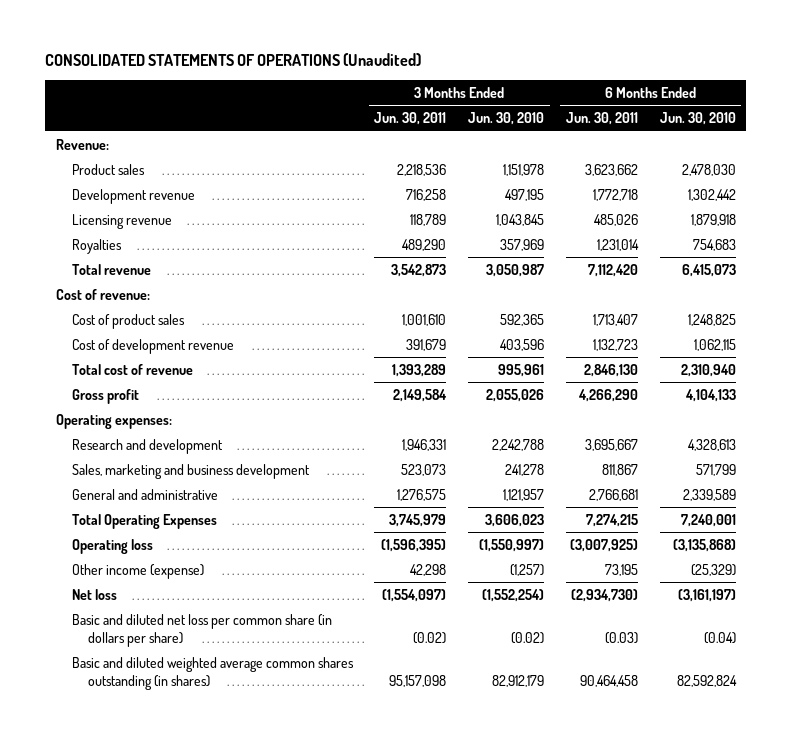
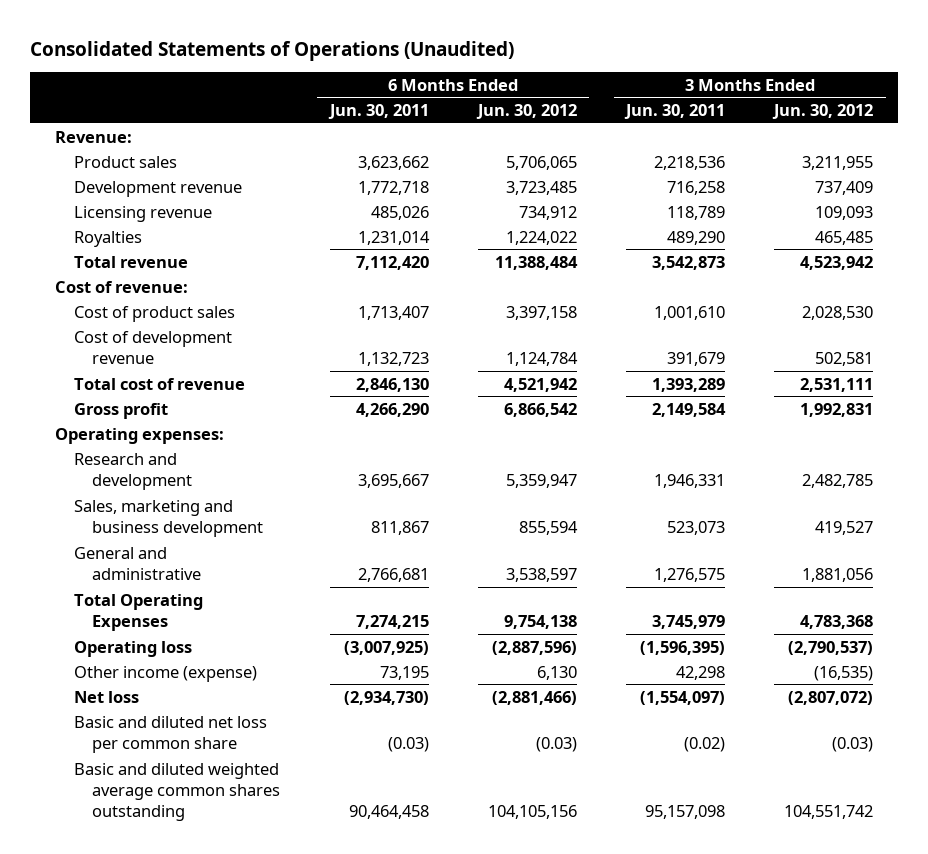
[44,53,421,67] CONSOLIDATED STATEMENTS OF OPERATIONS (Unaudited) -> [30,40,515,61] Consolidated Statements of Operations (Unaudited)
[468,112,545,126] Jun. 30, 2010 -> none
[659,112,736,126] Jun. 30, 2010 -> none
none -> [475,103,577,119] Jun. 30, 2012
none -> [772,103,874,119] Jun. 30, 2012
[71,613,332,647] Basic and diluted net loss per common share (in dollars per share) -> [73,715,267,753] Basic and diluted net loss per common share
[71,656,354,690] Basic and diluted weighted average common shares outstanding (in shares) -> [73,762,281,821] Basic and diluted weighted average common shares outstanding

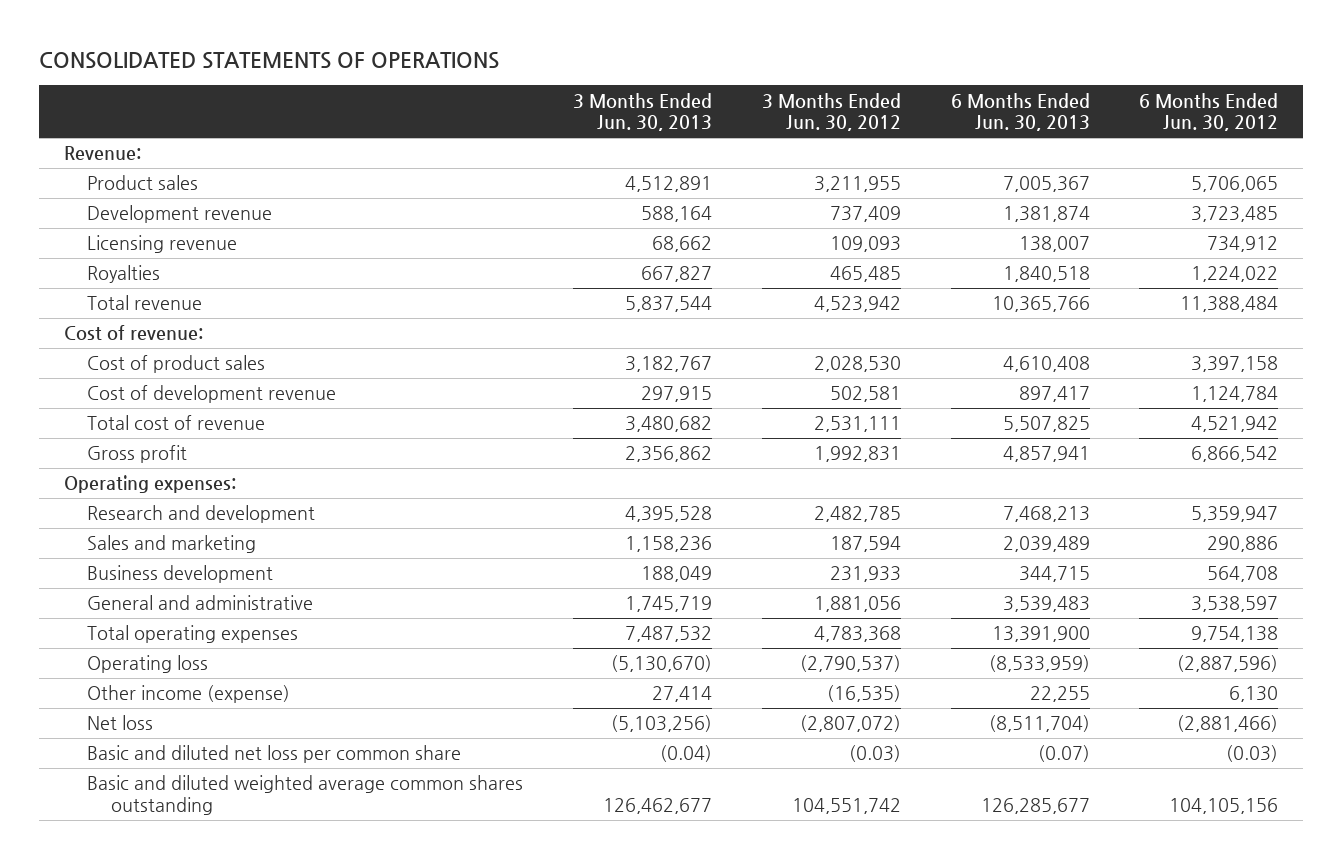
[30,40,515,61] Consolidated Statements of Operations (Unaudited) -> [38,52,499,70] CONSOLIDATED STATEMENTS OF OPERATIONS
[327,103,429,119] Jun. 30, 2011 -> none
[624,103,726,119] Jun. 30, 2011 -> none
none -> [572,92,712,132] 3 Months Ended Jun. 30, 2013
none -> [950,92,1090,132] 6 Months Ended Jun. 30, 2013
[73,499,264,537] Sales, marketing and business development -> [87,535,257,554] Sales and marketing
[518,520,578,535] 855,594 -> [1207,536,1279,553] 290,886
[815,520,874,535] 419,527 -> [829,536,901,553] 187,594
none -> [87,565,274,584] Business development
[73,593,203,631] Total Operating Expenses -> [87,625,299,644] Total operating expenses

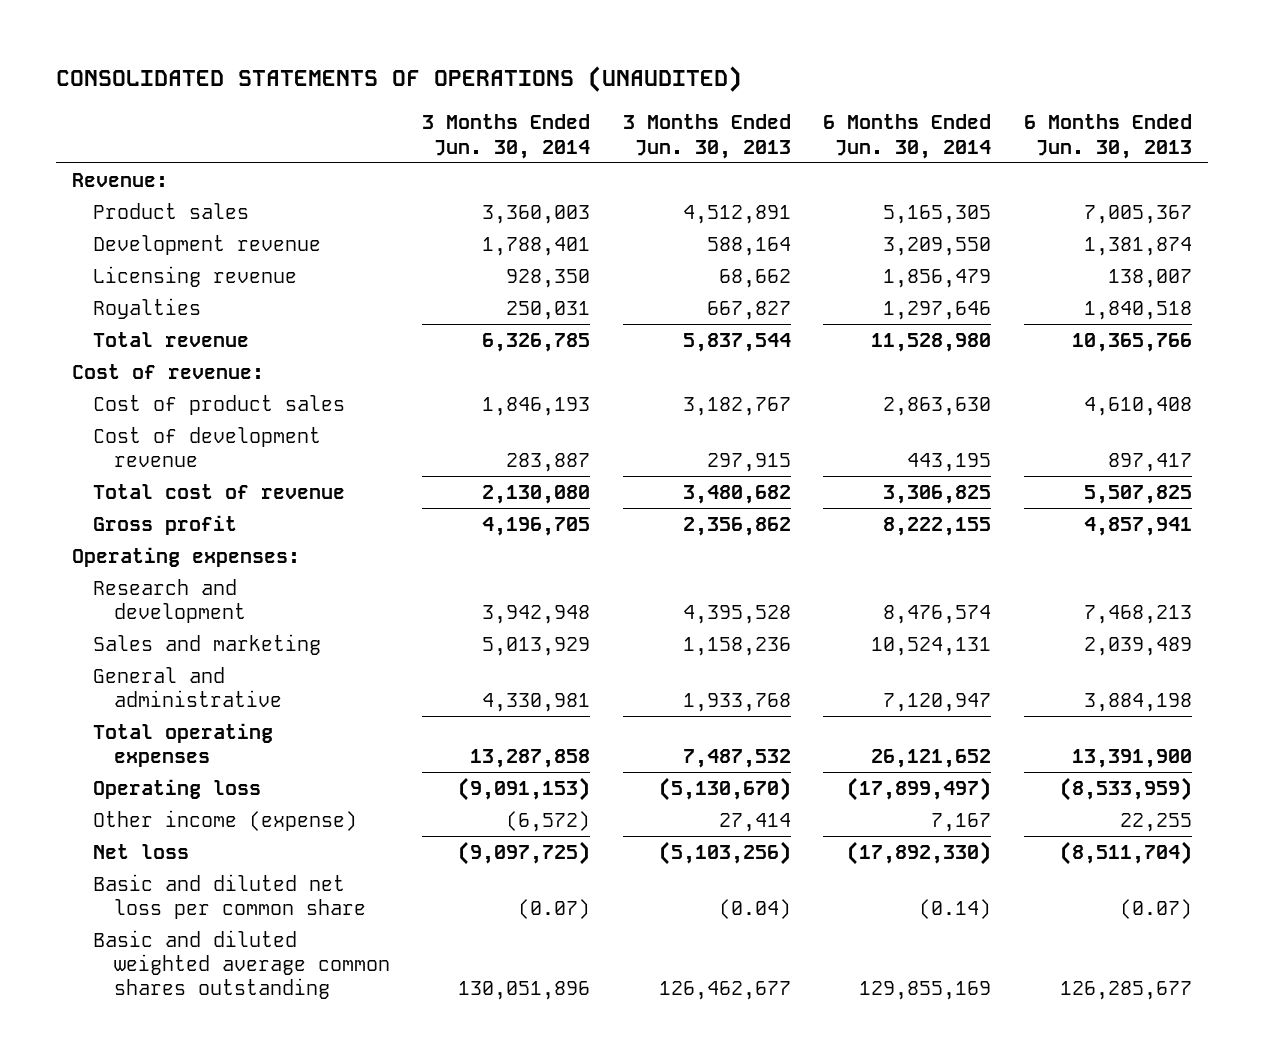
[38,52,499,70] CONSOLIDATED STATEMENTS OF OPERATIONS -> [55,66,742,93] CONSOLIDATED STATEMENTS OF OPERATIONS (UNAUDITED)
[761,92,901,132] 3 Months Ended Jun. 30, 2012 -> none
[1139,92,1279,132] 6 Months Ended Jun. 30, 2012 -> none
none -> [422,114,591,159] 3 Months Ended Jun. 30, 2014
none -> [823,114,992,159] 6 Months Ended Jun. 30, 2014
[87,565,274,584] Business development -> none
[624,596,712,613] 1,745,719 -> [682,693,791,713] 1,933,768
[1002,596,1090,613] 3,539,483 -> [1083,693,1192,713] 3,884,198

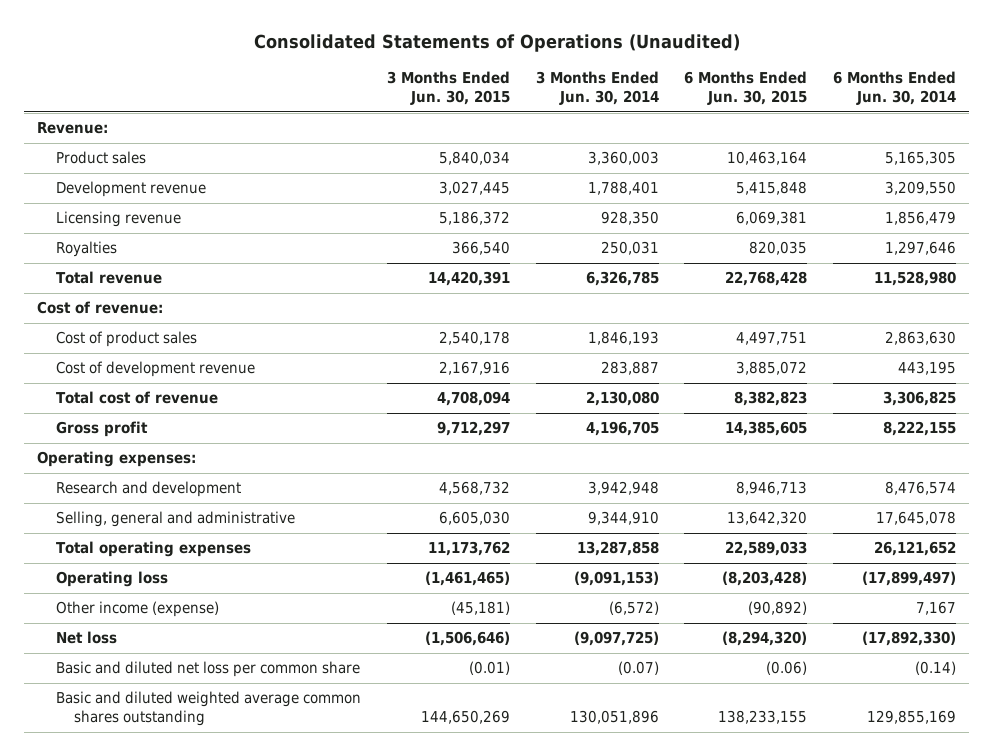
[55,66,742,93] CONSOLIDATED STATEMENTS OF OPERATIONS (UNAUDITED) -> [253,33,740,52] Consolidated Statements of Operations (Unaudited)
[622,114,791,159] 3 Months Ended Jun. 30, 2013 -> none
[1023,114,1192,159] 6 Months Ended Jun. 30, 2013 -> none
none -> [386,71,510,106] 3 Months Ended Jun. 30, 2015
none -> [684,71,808,106] 6 Months Ended Jun. 30, 2015
[92,634,321,656] Sales and marketing -> none
[92,667,283,708] General and administrative -> [55,511,295,528] Selling, general and administrative
[482,693,591,713] 4,330,981 -> [587,511,659,526] 9,344,910
[883,693,992,713] 7,120,947 -> [876,511,957,526] 17,645,078

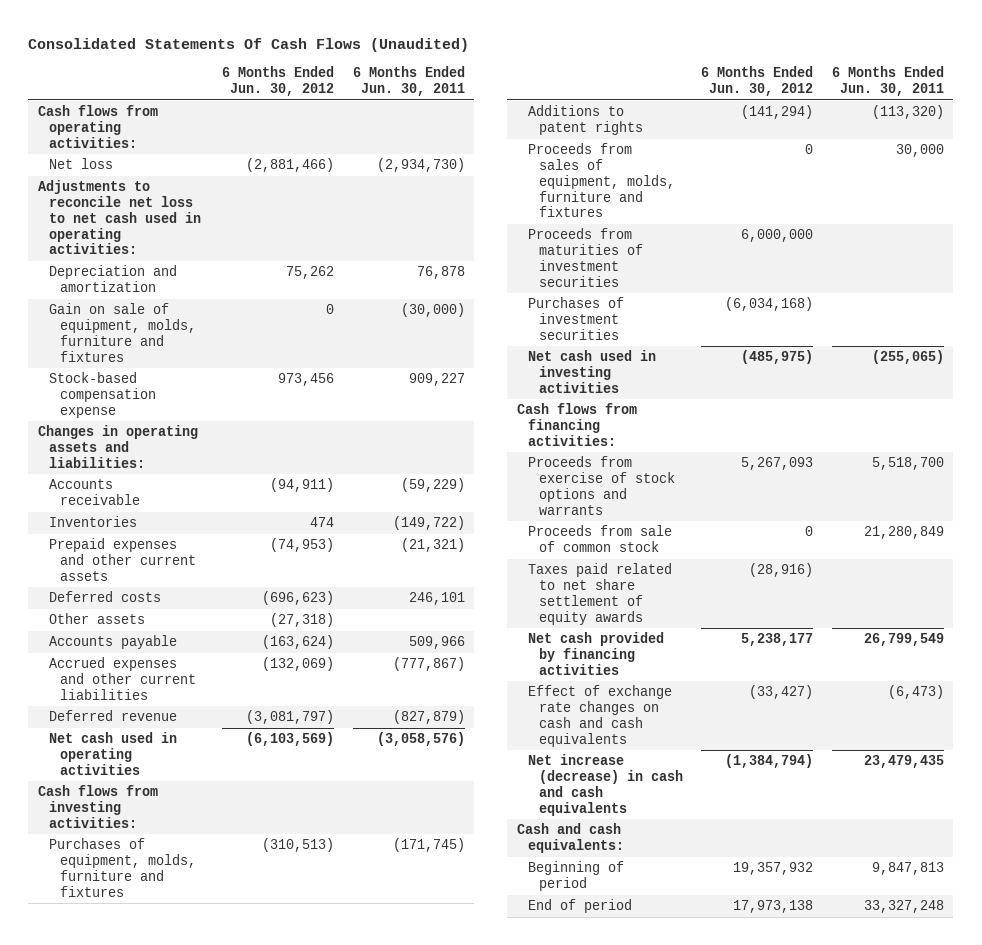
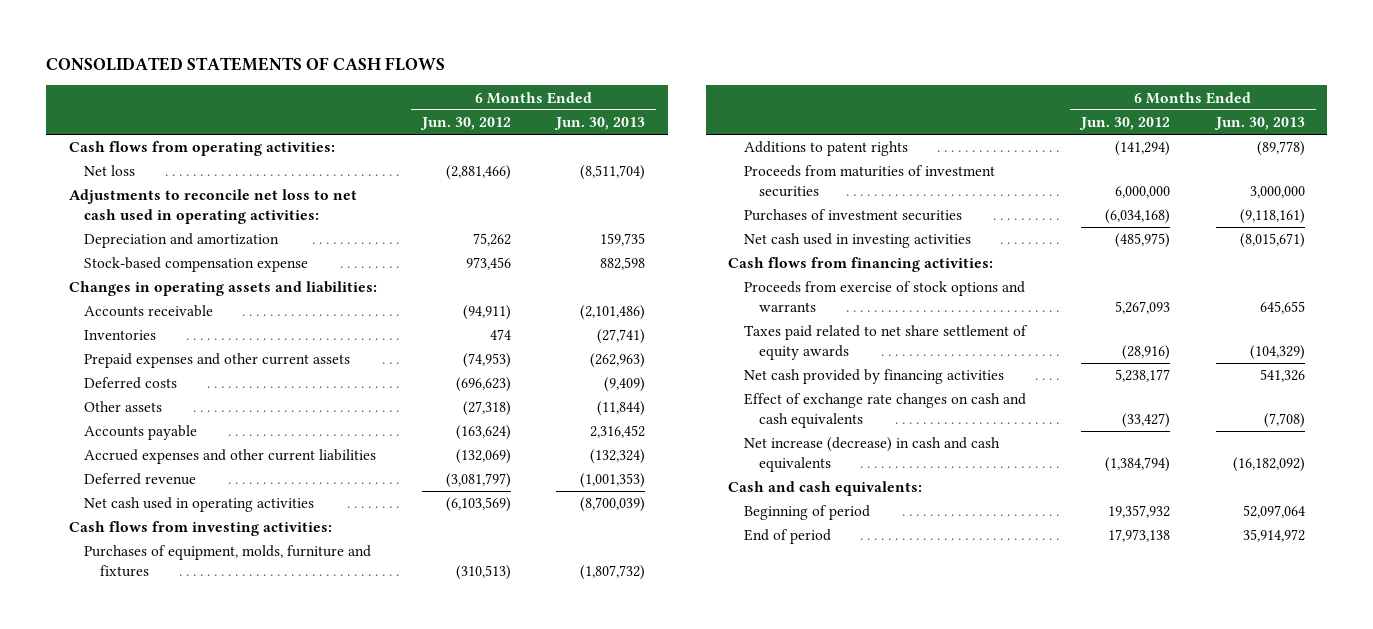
[28,37,470,52] Consolidated Statements Of Cash Flows (Unaudited) -> [46,57,446,72] CONSOLIDATED STATEMENTS OF CASH FLOWS
[352,66,465,97] 6 Months Ended Jun. 30, 2011 -> none
none -> [554,116,646,130] Jun. 30, 2013
[48,303,196,362] Gain on sale of equipment, molds, furniture and fixtures -> none
[527,143,675,218] Proceeds from sales of equipment, molds, furniture and fixtures -> none
[527,525,672,553] Proceeds from sale of common stock -> none

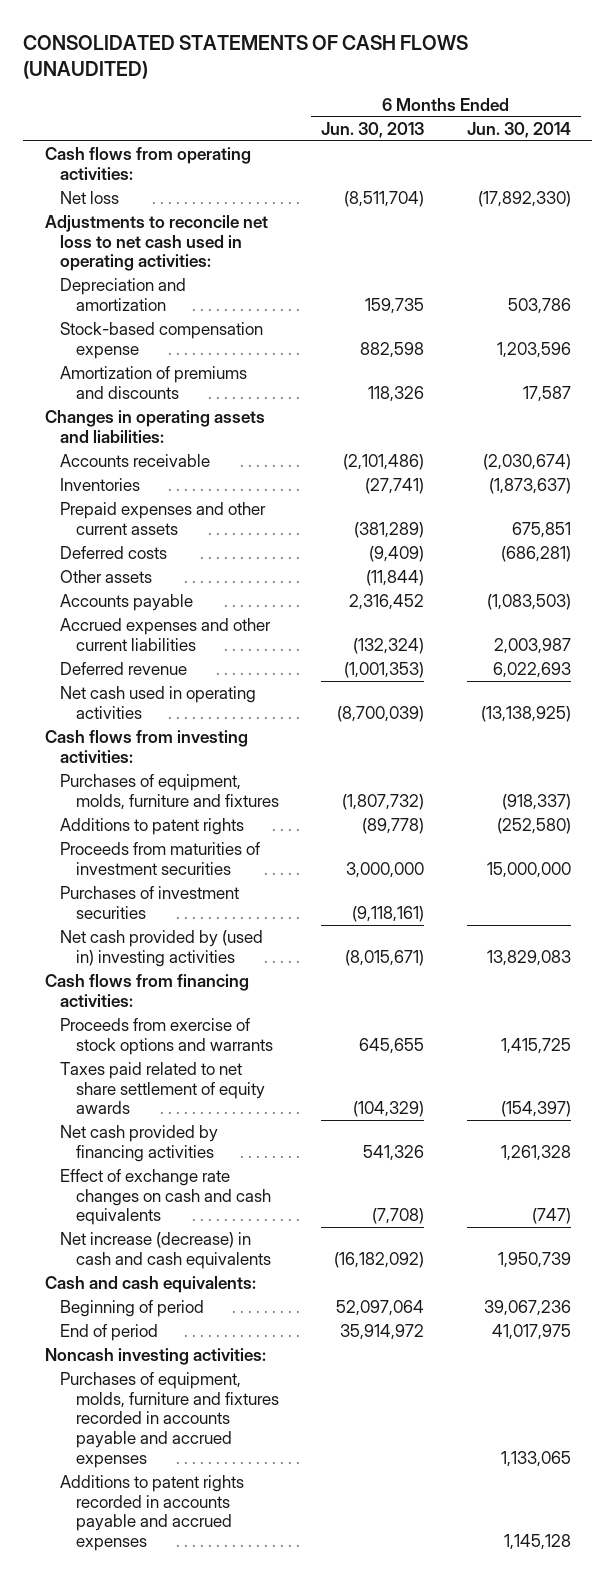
[46,57,446,72] CONSOLIDATED STATEMENTS OF CASH FLOWS -> [23,34,469,79] CONSOLIDATED STATEMENTS OF CASH FLOWS (UNAUDITED)
[419,116,511,130] Jun. 30, 2012 -> none
none -> [466,121,571,138] Jun. 30, 2014
none -> [60,366,248,399] Amortization of premiums and discounts
[590,353,646,369] (262,963) -> [354,521,425,538] (381,289)
[743,233,971,249] Net cash used in investing activities -> [60,930,264,967] Net cash provided by (used in) investing activities
none -> [44,1348,266,1366] Noncash investing activities:
none -> [60,1372,279,1468] Purchases of equipment, molds, furniture and fixtures recorded in accounts payable and accrued expenses
none -> [60,1475,245,1552] Additions to patent rights recorded in accounts payable and accrued expenses

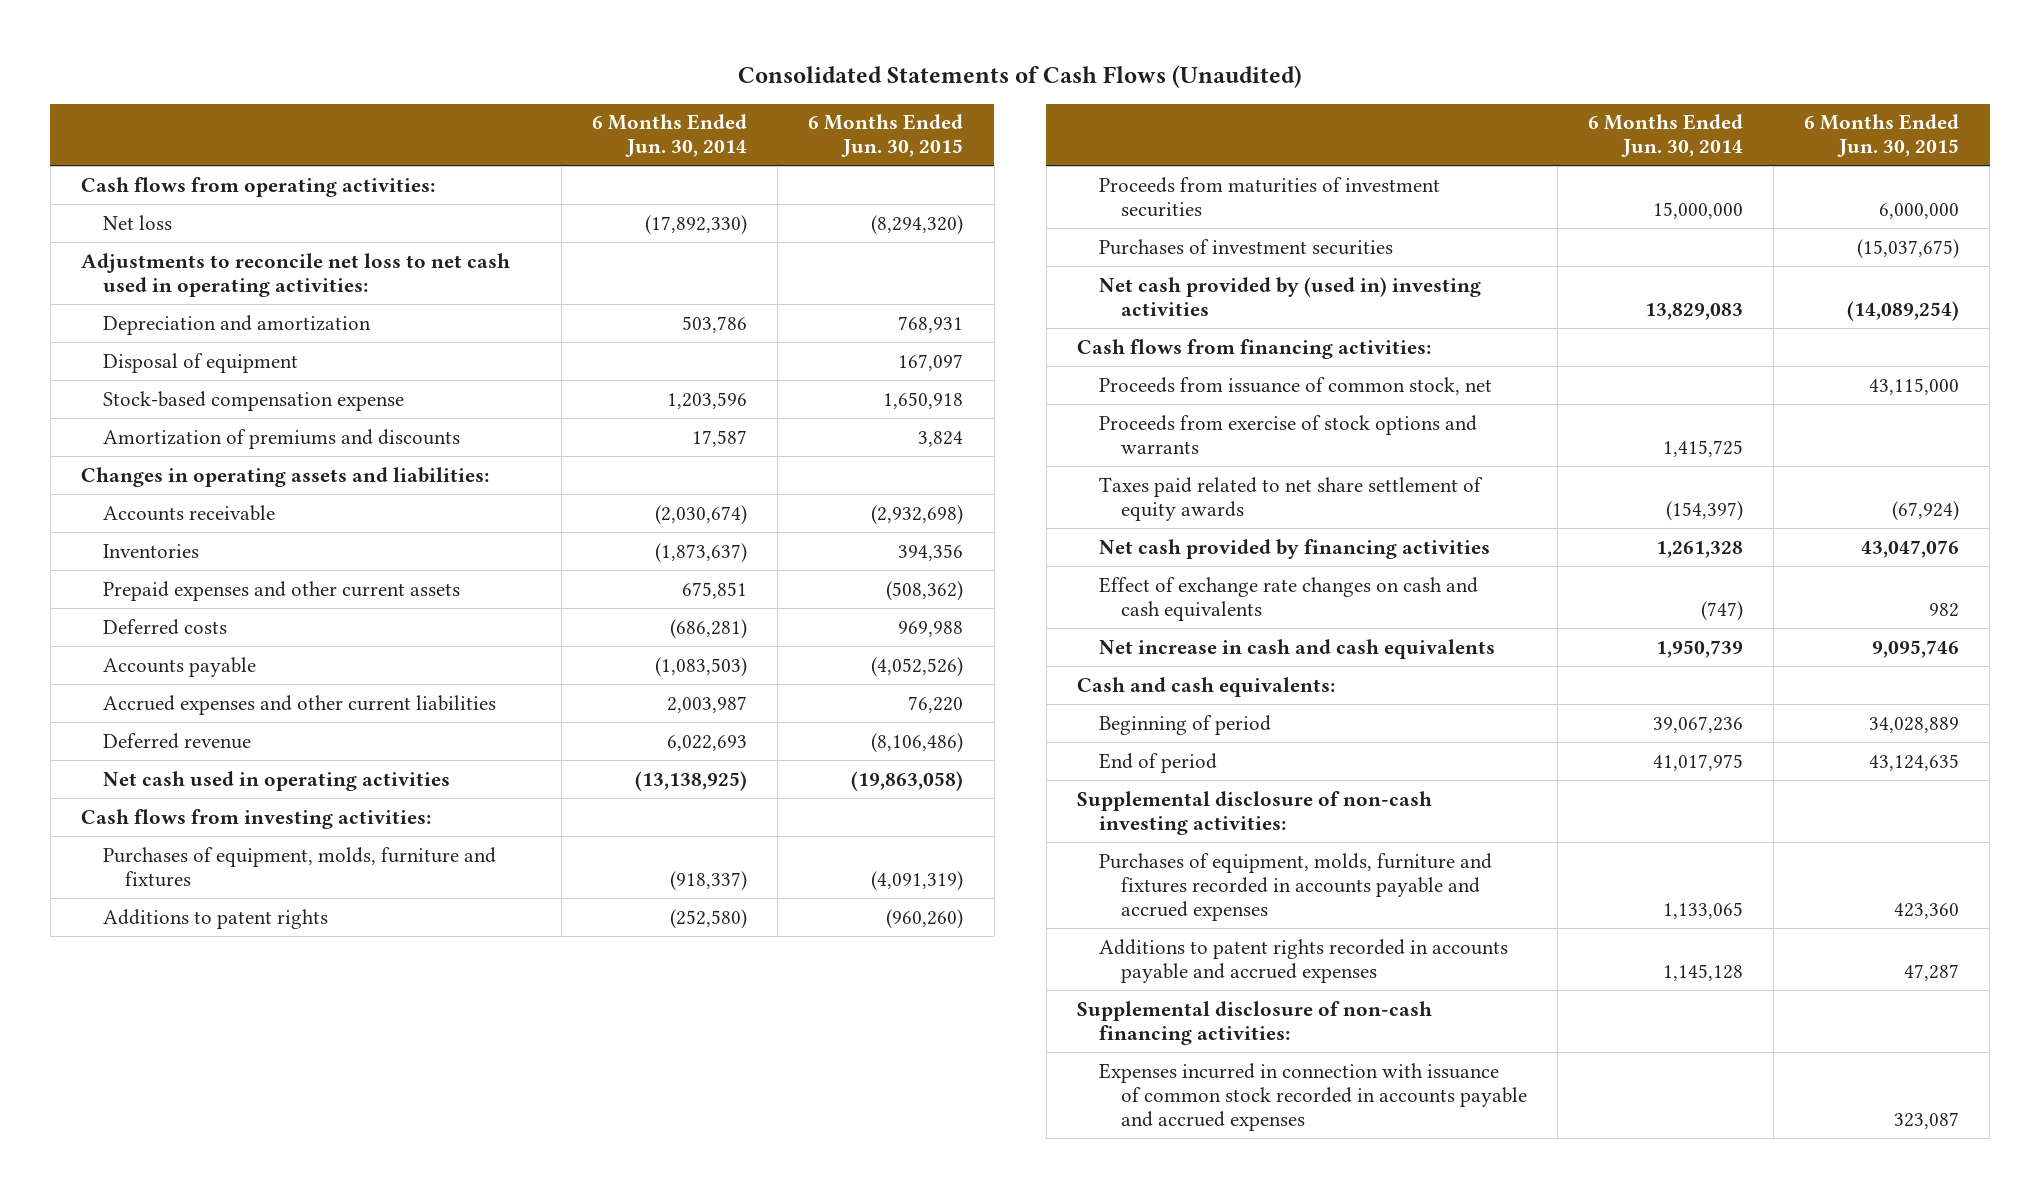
[23,34,469,79] CONSOLIDATED STATEMENTS OF CASH FLOWS (UNAUDITED) -> [738,64,1303,88] Consolidated Statements of Cash Flows (Unaudited)
[321,121,425,138] Jun. 30, 2013 -> none
none -> [808,114,964,158] 6 Months Ended Jun. 30, 2015
none -> [103,352,299,373] Disposal of equipment
[60,570,153,584] Other assets -> none
none -> [1098,376,1492,395] Proceeds from issuance of common stock, net
[60,1232,271,1269] Net increase (decrease) in cash and cash equivalents -> [1098,638,1495,659] Net increase in cash and cash equivalents
[44,1348,266,1366] Noncash investing activities: -> [1076,790,1432,835] Supplemental disclosure of non-cash investing activities:
none -> [1076,1000,1432,1045] Supplemental disclosure of non-cash financing activities:
none -> [1098,1062,1527,1131] Expenses incurred in connection with issuance of common stock recorded in accounts payable and accrued expenses

